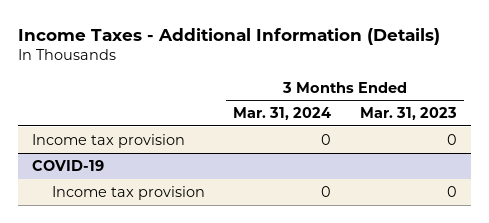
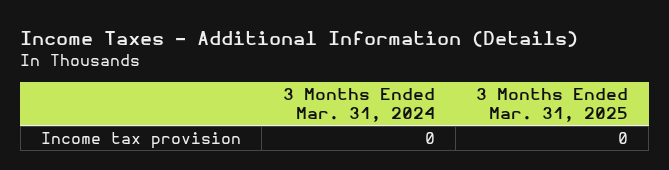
[360,107,458,121] Mar. 31, 2023 -> none
none -> [476,88,629,123] 3 Months Ended Mar. 31, 2025
[32,159,105,171] COVID-19 -> none
[51,185,205,200] Income tax provision -> none

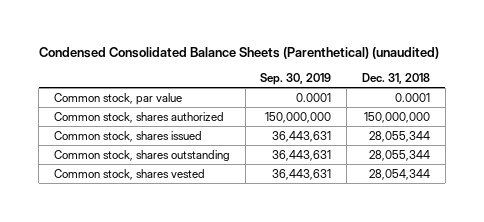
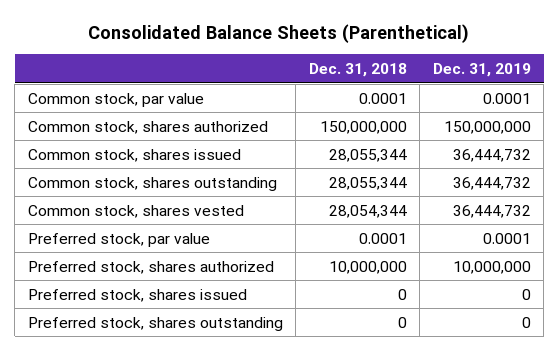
[38,46,439,59] Condensed Consolidated Balance Sheets (Parenthetical) (unaudited) -> [88,23,470,43] Consolidated Balance Sheets (Parenthetical)
[260,72,332,85] Sep. 30, 2019 -> none
none -> [432,63,531,78] Dec. 31, 2019
none -> [27,232,210,247] Preferred stock, par value
none -> [27,260,274,274] Preferred stock, shares authorized
none -> [27,288,247,302] Preferred stock, shares issued
none -> [27,316,283,331] Preferred stock, shares outstanding

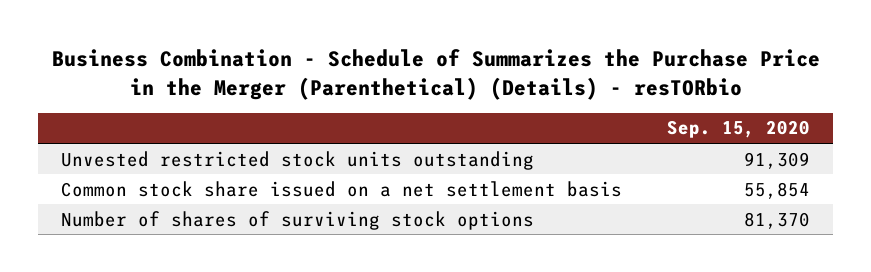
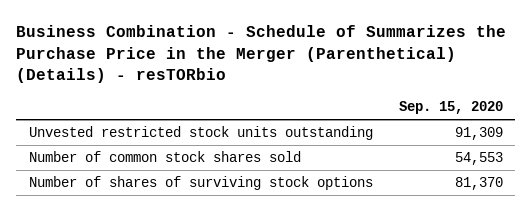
[60,180,622,197] Common stock share issued on a net settlement basis -> none
none -> [28,151,301,163] Number of common stock shares sold

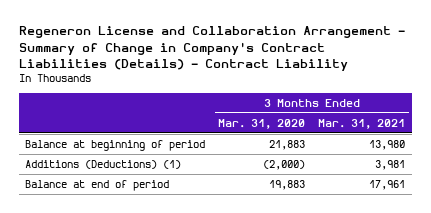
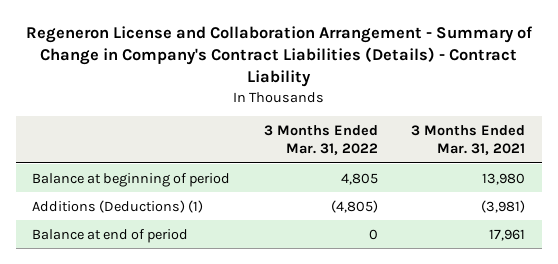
[218,118,306,129] Mar. 31, 2020 -> none
none -> [263,124,378,156] 3 Months Ended Mar. 31, 2022
[375,160,406,171] 3,981 -> [481,199,526,213] (3,981)

